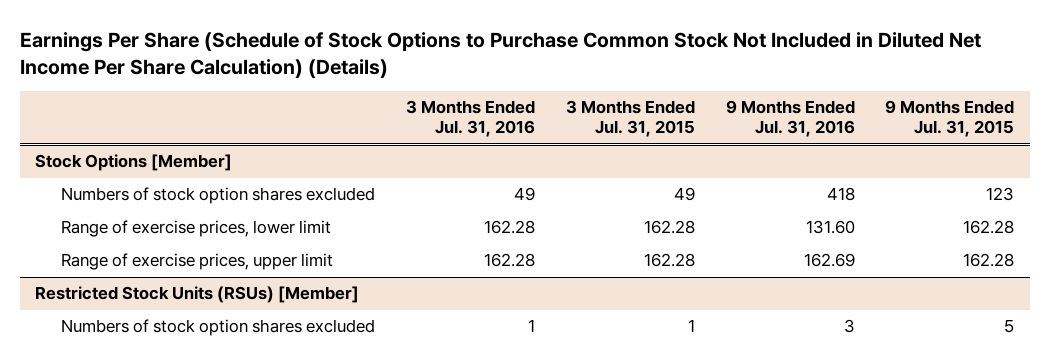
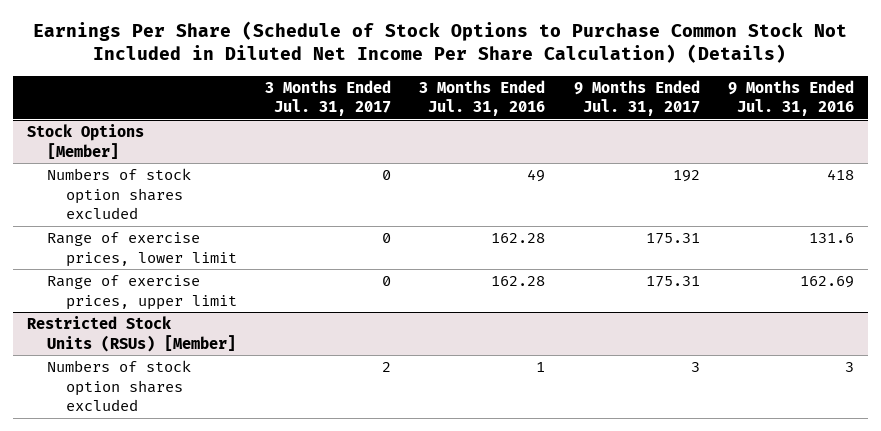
[565,100,695,138] 3 Months Ended Jul. 31, 2015 -> none
[885,100,1015,138] 9 Months Ended Jul. 31, 2015 -> none
none -> [265,79,392,117] 3 Months Ended Jul. 31, 2017
none -> [573,79,700,117] 9 Months Ended Jul. 31, 2017
[805,220,855,235] 131.60 -> [808,233,854,244] 131.6

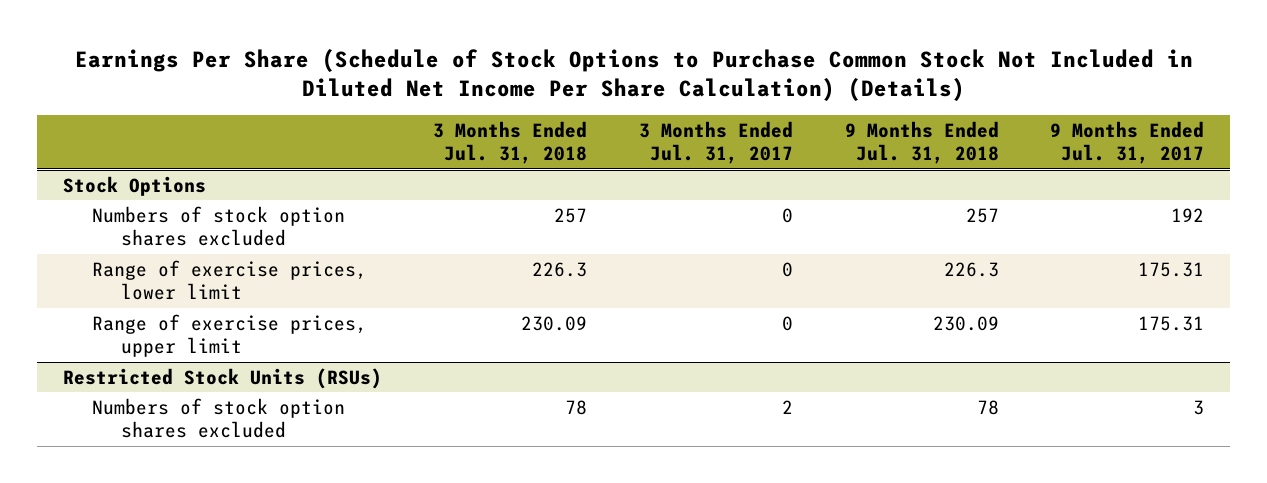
[419,79,546,117] 3 Months Ended Jul. 31, 2016 -> none
[727,79,854,117] 9 Months Ended Jul. 31, 2016 -> none
none -> [433,120,588,165] 3 Months Ended Jul. 31, 2018
none -> [844,120,999,165] 9 Months Ended Jul. 31, 2018
[27,124,145,159] Stock Options [Member] -> [62,175,206,196] Stock Options
[27,316,236,352] Restricted Stock Units (RSUs) [Member] -> [62,367,382,389] Restricted Stock Units (RSUs)

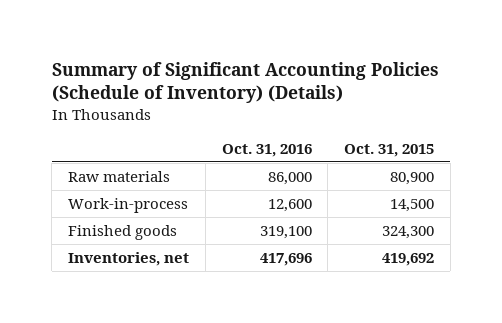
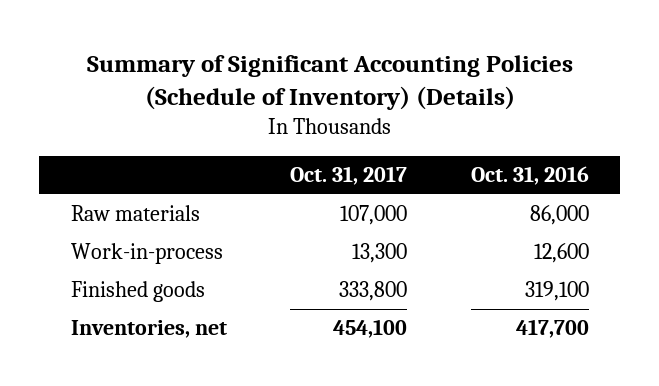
[343,143,434,157] Oct. 31, 2015 -> none
none -> [290,165,408,185] Oct. 31, 2017
[259,252,312,266] 417,696 -> [515,319,589,339] 417,700

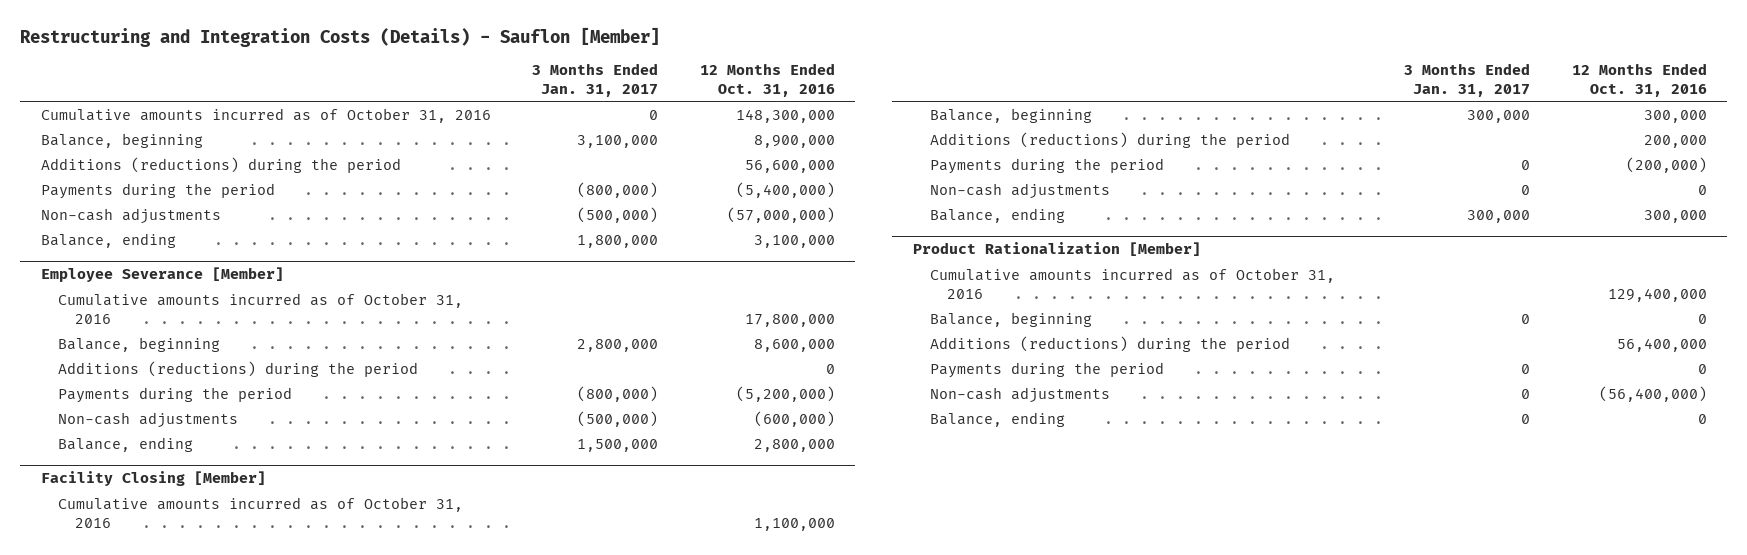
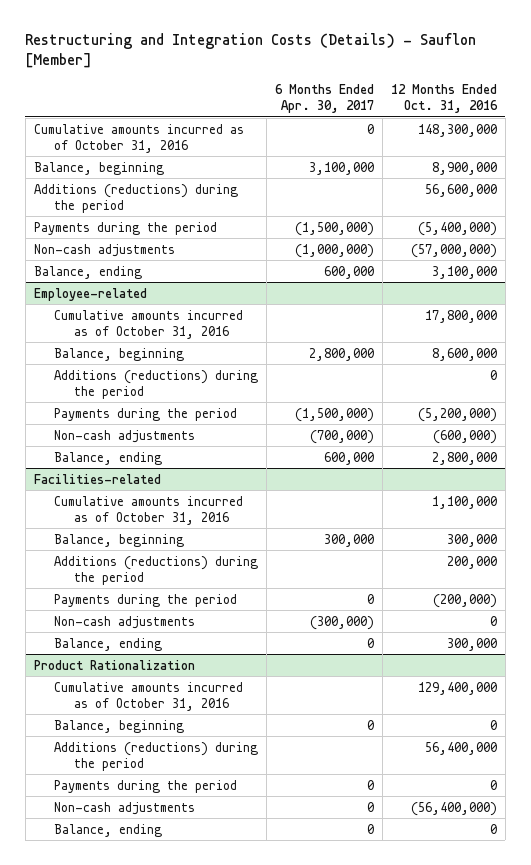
[532,63,659,97] 3 Months Ended Jan. 31, 2017 -> none
none -> [274,83,374,114] 6 Months Ended Apr. 30, 2017
[40,267,284,283] Employee Severance [Member] -> [33,287,147,301] Employee-related
[40,471,266,487] Facility Closing [Member] -> [33,473,161,484] Facilities-related
[912,242,1201,257] Product Rationalization [Member] -> [33,659,195,670] Product Rationalization

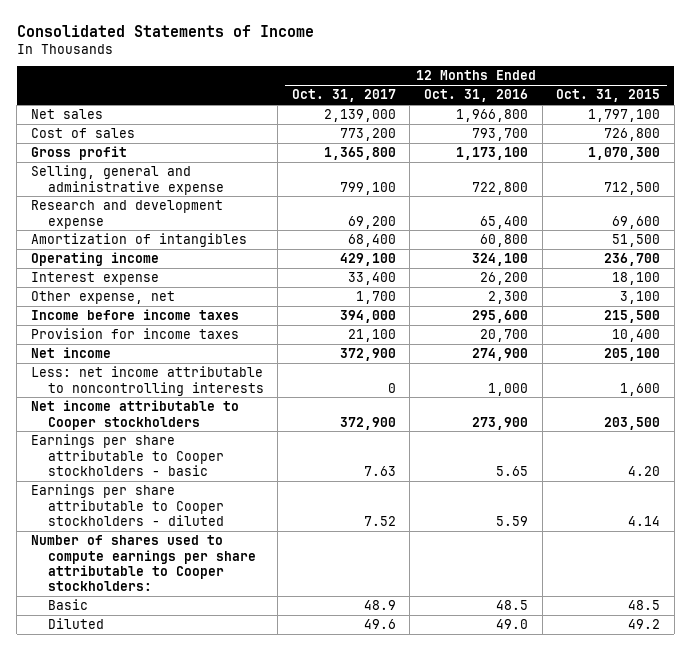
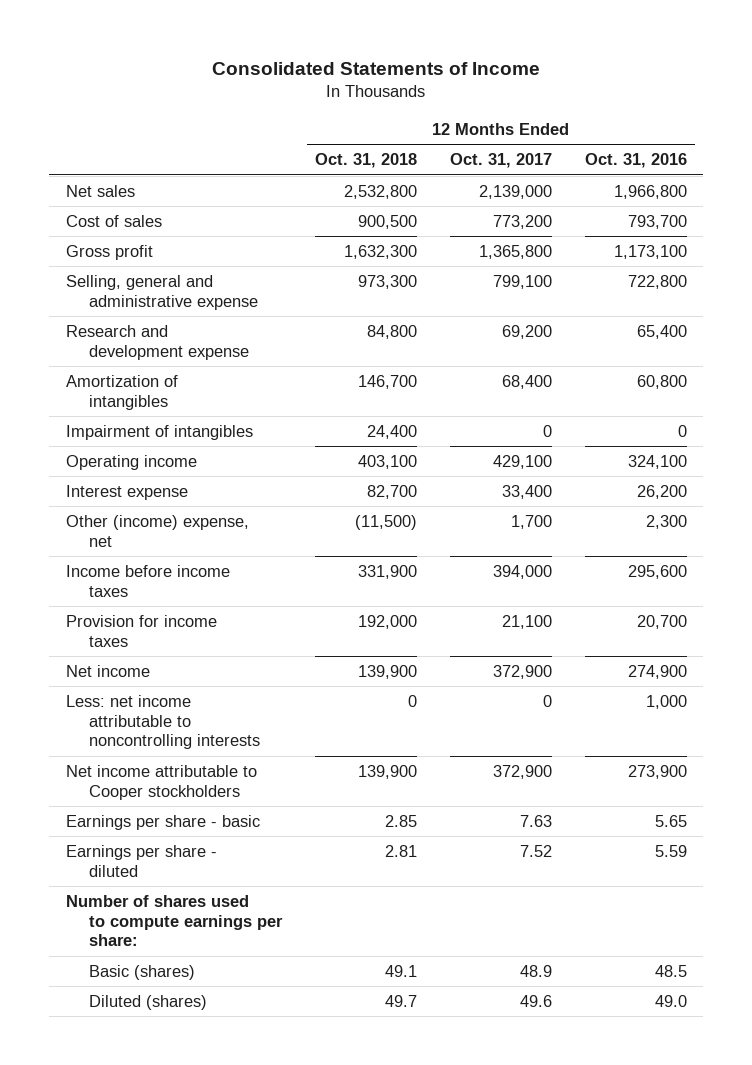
[556,89,661,103] Oct. 31, 2015 -> none
none -> [315,153,418,169] Oct. 31, 2018
none -> [65,424,253,440] Impairment of intangibles
[31,291,176,305] Other expense, net -> [65,514,249,547] Other (income) expense, net
[31,434,224,476] Earnings per share attributable to Cooper stockholders - basic -> [65,814,260,830] Earnings per share - basic
[31,484,224,526] Earnings per share attributable to Cooper stockholders - diluted -> [65,844,217,877] Earnings per share - diluted
[31,535,256,592] Number of shares used to compute earnings per share attributable to Cooper stockholders: -> [65,894,284,947] Number of shares used to compute earnings per share:
[47,599,88,611] Basic -> [89,964,196,980] Basic (shares)
[47,618,104,630] Diluted -> [89,994,208,1010] Diluted (shares)

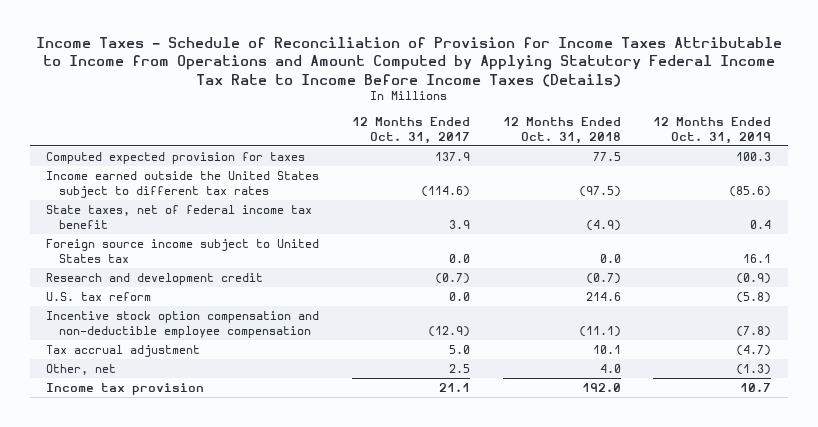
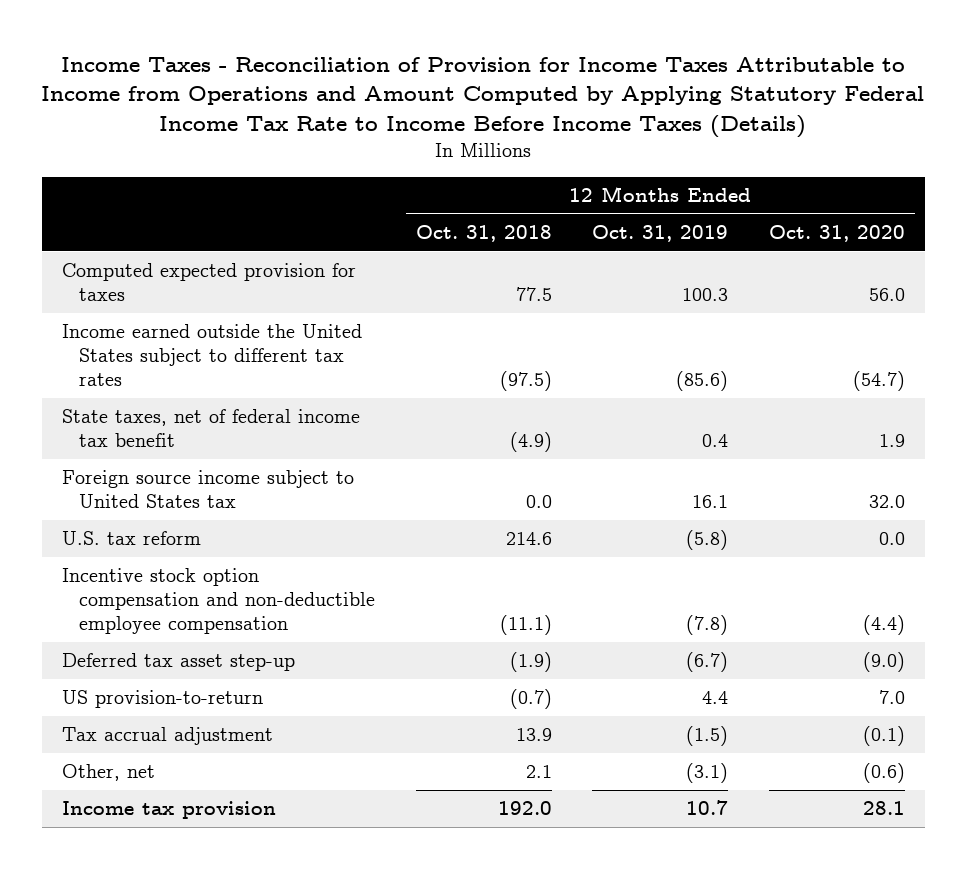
[35,37,782,87] Income Taxes - Schedule of Reconciliation of Provision for Income Taxes Attributable to Income from Operations and Amount Computed by Applying Statutory Federal Income Tax Rate to Income Before Income Taxes (Details) -> [41,56,925,139] Income Taxes - Reconciliation of Provision for Income Taxes Attributable to Income from Operations and Amount Computed by Applying Statutory Federal Income Tax Rate to Income Before Income Taxes (Details)
[352,117,471,144] 12 Months Ended Oct. 31, 2017 -> none
none -> [768,224,905,242] Oct. 31, 2020
[46,273,264,286] Research and development credit -> none
none -> [61,653,295,672] Deferred tax asset step-up
none -> [61,690,263,709] US provision-to-return
[592,345,621,355] 10.1 -> [515,728,552,742] 13.9
[736,345,772,357] (4.7) -> [686,726,729,747] (1.5)
[599,364,621,374] 4.0 -> [525,765,552,779] 2.1
[736,364,772,376] (1.3) -> [686,763,729,784] (3.1)

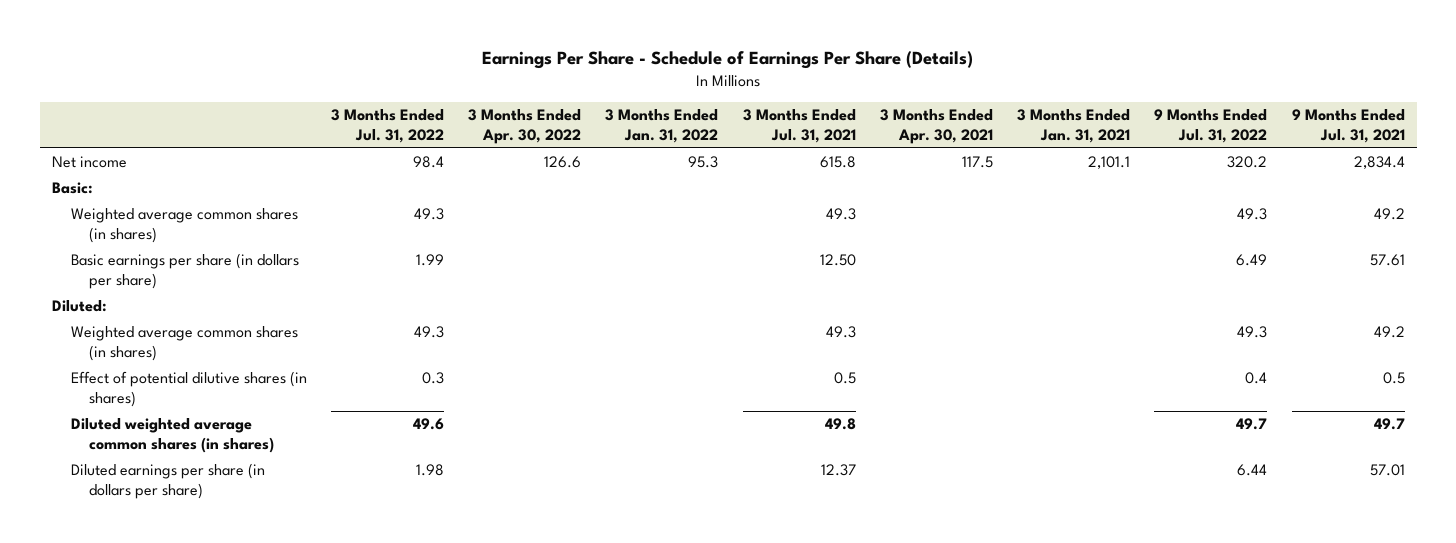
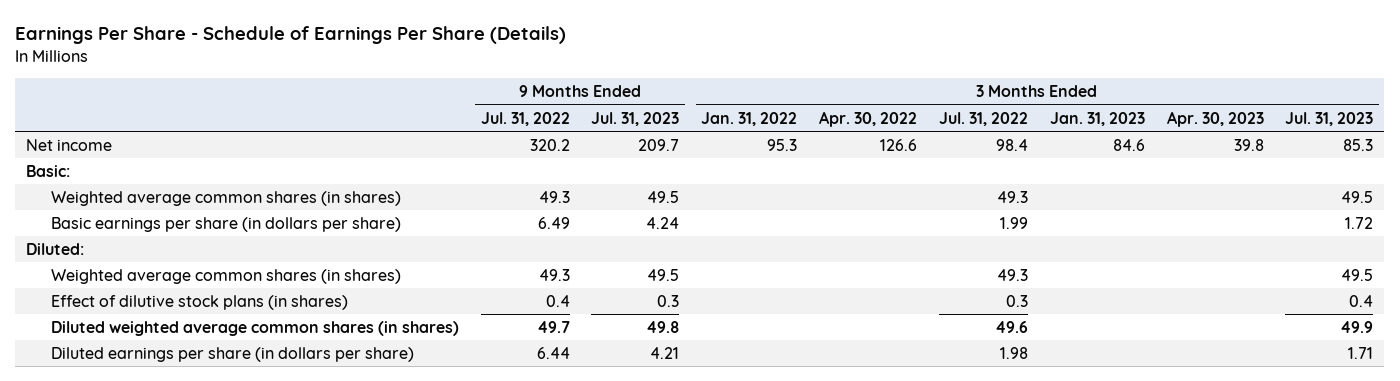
[742,108,856,144] 3 Months Ended Jul. 31, 2021 -> none
[879,108,993,145] 3 Months Ended Apr. 30, 2021 -> none
[1017,108,1131,144] 3 Months Ended Jan. 31, 2021 -> none
[1291,108,1405,144] 9 Months Ended Jul. 31, 2021 -> none
none -> [591,111,680,126] Jul. 31, 2023
none -> [1049,111,1145,126] Jan. 31, 2023
none -> [1166,110,1264,127] Apr. 30, 2023
none -> [1285,111,1374,126] Jul. 31, 2023
[70,371,307,408] Effect of potential dilutive shares (in shares) -> [50,294,348,310] Effect of dilutive stock plans (in shares)

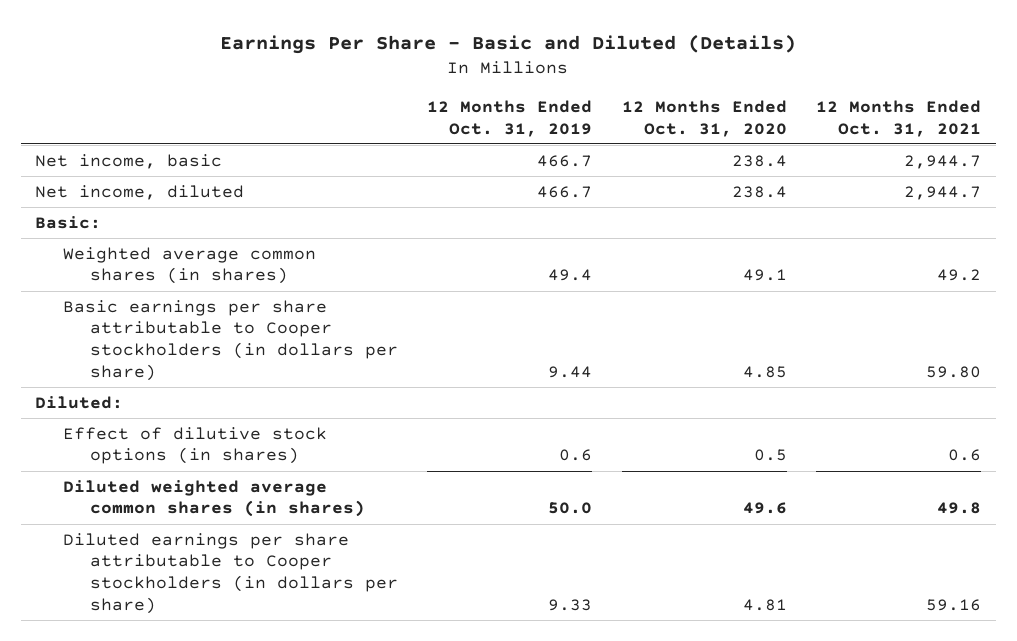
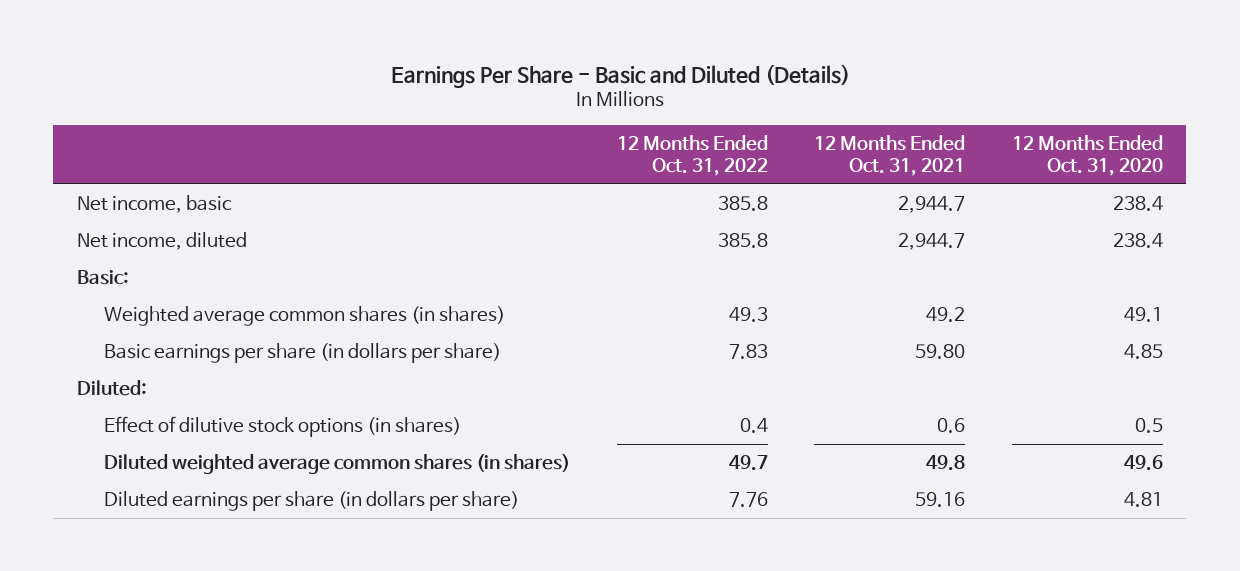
[427,99,593,137] 12 Months Ended Oct. 31, 2019 -> none
none -> [616,134,768,176] 12 Months Ended Oct. 31, 2022
[62,299,398,381] Basic earnings per share attributable to Cooper stockholders (in dollars per share) -> [104,342,502,363] Basic earnings per share (in dollars per share)
[62,532,398,614] Diluted earnings per share attributable to Cooper stockholders (in dollars per share) -> [104,490,520,511] Diluted earnings per share (in dollars per share)

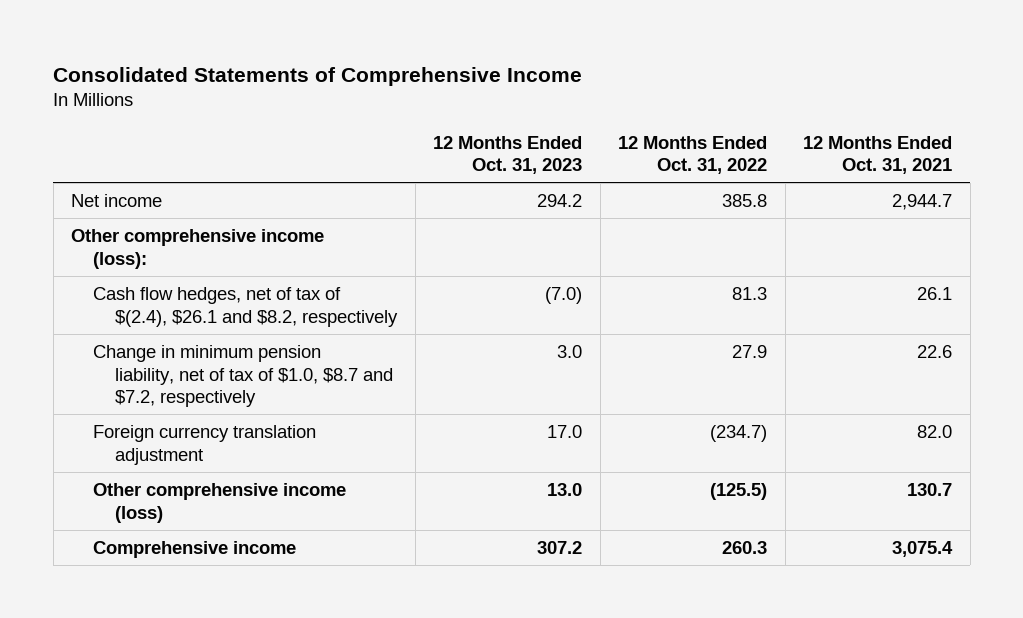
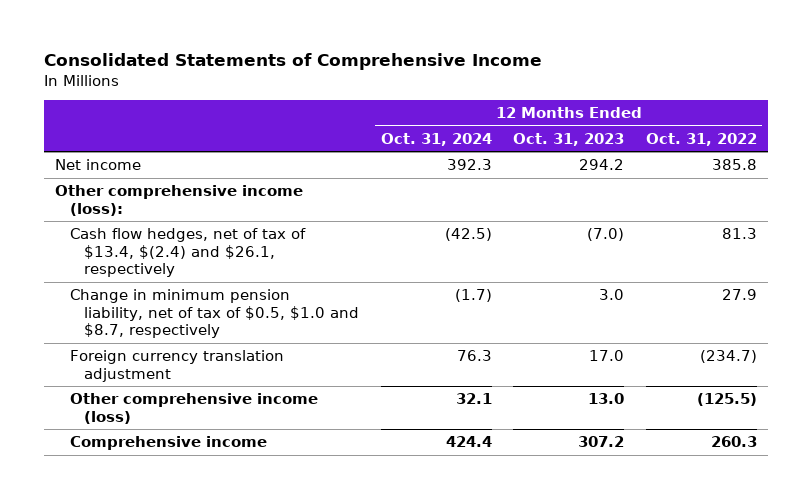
[803,135,953,175] 12 Months Ended Oct. 31, 2021 -> none
none -> [380,132,492,146] Oct. 31, 2024
[93,286,399,327] Cash flow hedges, net of tax of $(2.4), $26.1 and $8.2, respectively -> [69,228,306,277] Cash flow hedges, net of tax of $13.4, $(2.4) and $26.1, respectively
[93,344,394,408] Change in minimum pension liability, net of tax of $1.0, $8.7 and $7.2, respectively -> [69,289,359,338] Change in minimum pension liability, net of tax of $0.5, $1.0 and $8.7, respectively

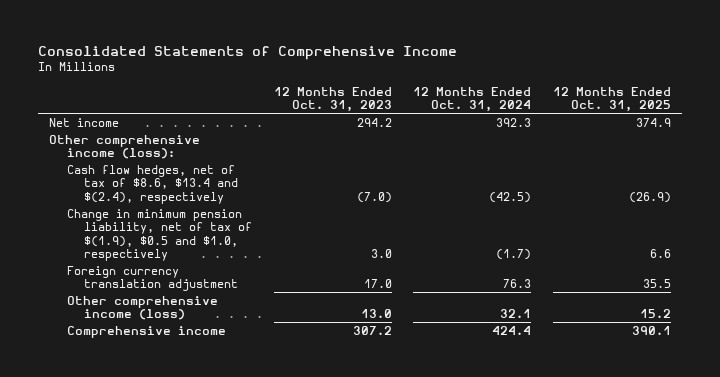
[645,132,757,146] Oct. 31, 2022 -> none
none -> [553,86,672,112] 12 Months Ended Oct. 31, 2025
[69,228,306,277] Cash flow hedges, net of tax of $13.4, $(2.4) and $26.1, respectively -> [66,164,239,204] Cash flow hedges, net of tax of $8.6, $13.4 and $(2.4), respectively
[69,289,359,338] Change in minimum pension liability, net of tax of $0.5, $1.0 and $8.7, respectively -> [66,208,253,262] Change in minimum pension liability, net of tax of $(1.9), $0.5 and $1.0, respectively

